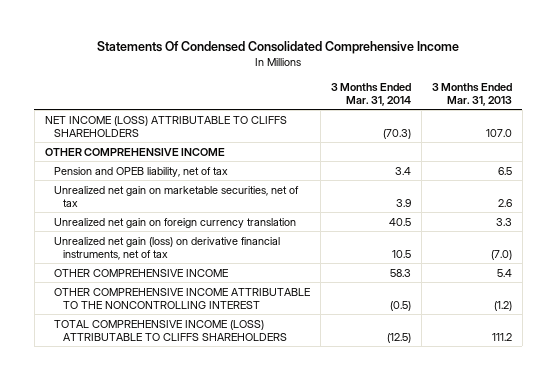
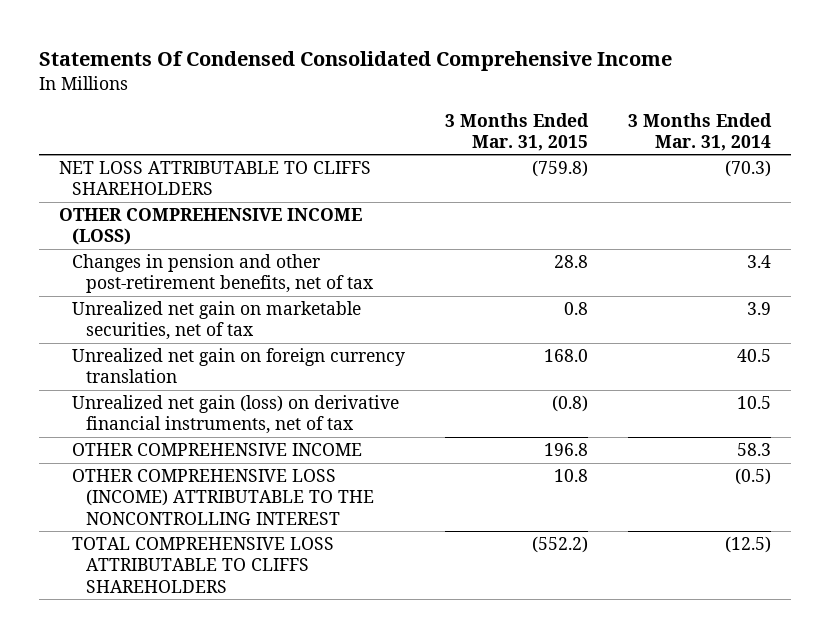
[431,82,512,106] 3 Months Ended Mar. 31, 2013 -> none
none -> [445,112,590,151] 3 Months Ended Mar. 31, 2015
[44,115,287,137] NET INCOME (LOSS) ATTRIBUTABLE TO CLIFFS SHAREHOLDERS -> [58,161,371,196] NET LOSS ATTRIBUTABLE TO CLIFFS SHAREHOLDERS
[44,147,225,156] OTHER COMPREHENSIVE INCOME -> [58,208,362,246] OTHER COMPREHENSIVE INCOME (LOSS)
[53,166,228,177] Pension and OPEB liability, net of tax -> [72,254,374,294] Changes in pension and other post-retirement benefits, net of tax
[53,287,310,309] OTHER COMPREHENSIVE INCOME ATTRIBUTABLE TO THE NONCONTROLLING INTEREST -> [72,469,374,525] OTHER COMPREHENSIVE LOSS (INCOME) ATTRIBUTABLE TO THE NONCONTROLLING INTEREST
[53,319,287,341] TOTAL COMPREHENSIVE INCOME (LOSS) ATTRIBUTABLE TO CLIFFS SHAREHOLDERS -> [72,537,335,593] TOTAL COMPREHENSIVE LOSS ATTRIBUTABLE TO CLIFFS SHAREHOLDERS

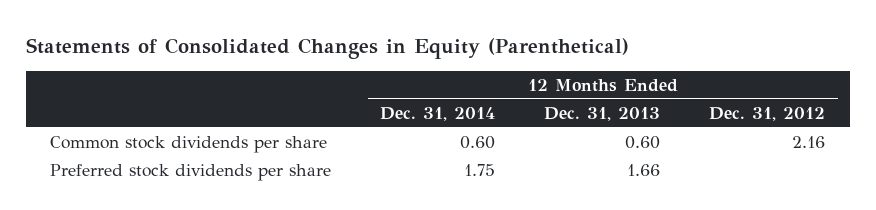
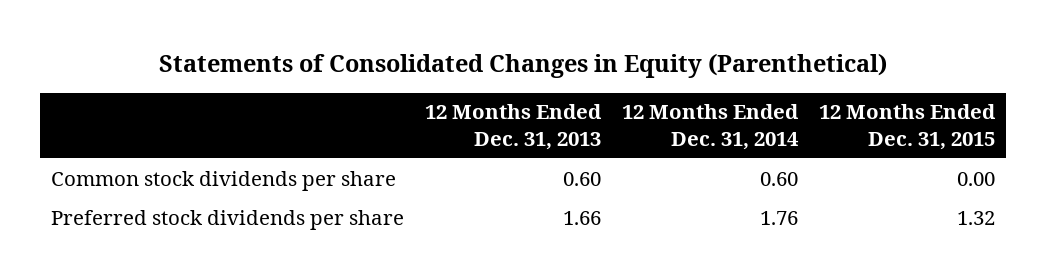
[709,106,826,121] Dec. 31, 2012 -> none
none -> [818,104,996,150] 12 Months Ended Dec. 31, 2015
[464,164,496,177] 1.75 -> [759,210,798,225] 1.76

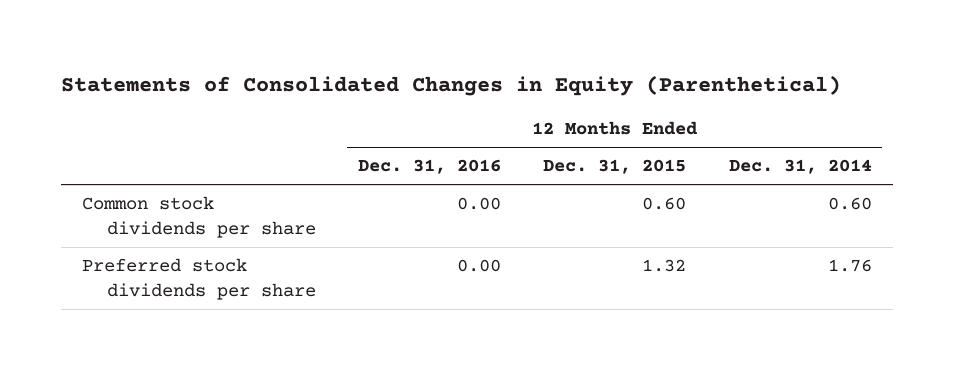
[424,104,602,150] 12 Months Ended Dec. 31, 2013 -> none
none -> [358,159,502,175] Dec. 31, 2016
[956,171,995,186] 0.00 -> [642,197,687,211] 0.60

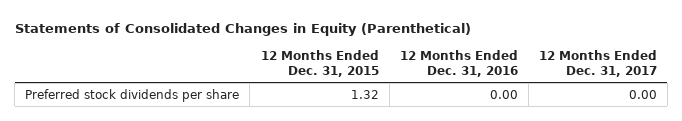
[728,159,872,175] Dec. 31, 2014 -> none
none -> [538,49,657,77] 12 Months Ended Dec. 31, 2017
[82,196,316,238] Common stock dividends per share -> none

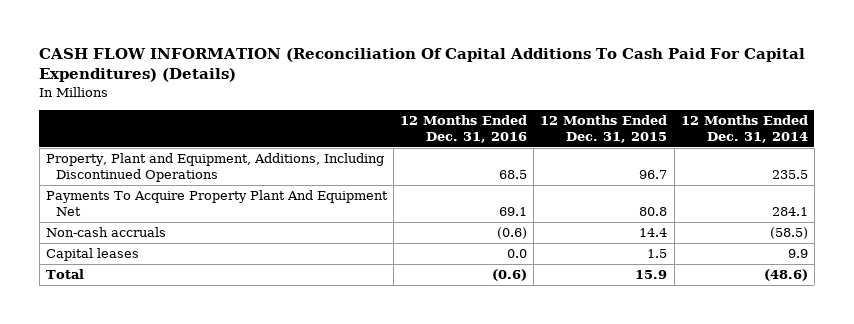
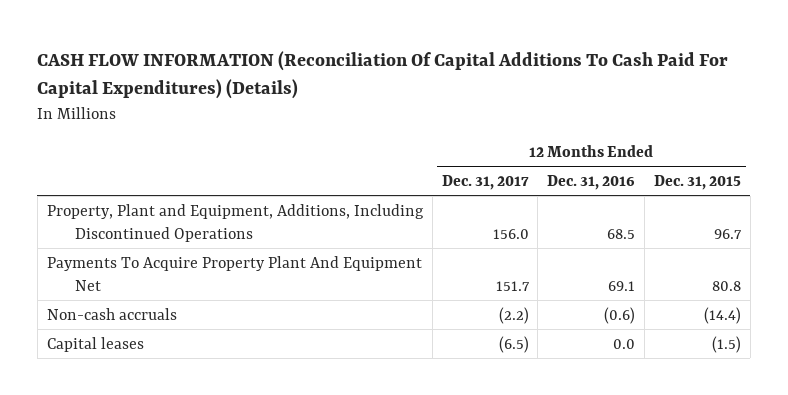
[680,114,808,143] 12 Months Ended Dec. 31, 2014 -> none
none -> [441,174,529,190] Dec. 31, 2017
[46,269,85,280] Total -> none
[639,228,668,238] 14.4 -> [704,306,742,324] (14.4)
[647,249,668,259] 1.5 -> [712,335,742,353] (1.5)

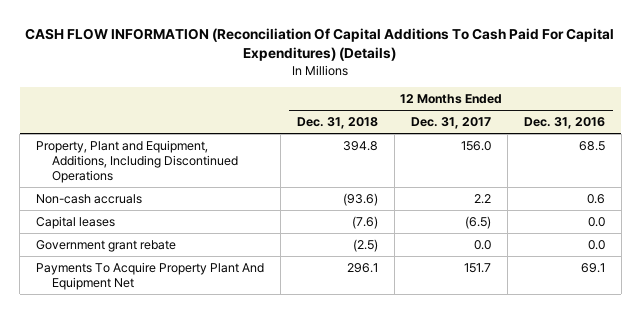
[654,174,742,190] Dec. 31, 2015 -> none
none -> [297,116,379,129] Dec. 31, 2018
[498,306,529,324] (2.2) -> [473,193,491,204] 2.2
[604,306,636,324] (0.6) -> [586,193,605,204] 0.6
none -> [36,239,177,252] Government grant rebate
[46,255,422,291] Payments To Acquire Property Plant And Equipment Net -> [36,261,265,290] Payments To Acquire Property Plant And Equipment Net

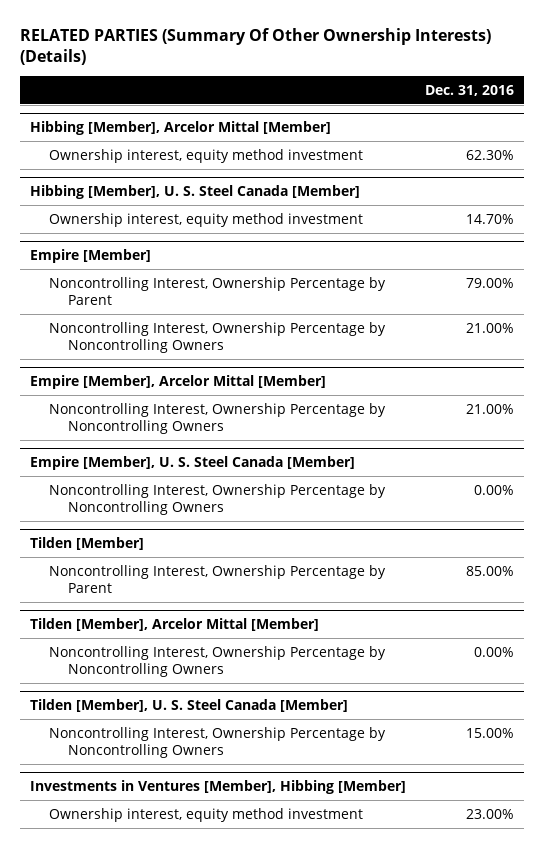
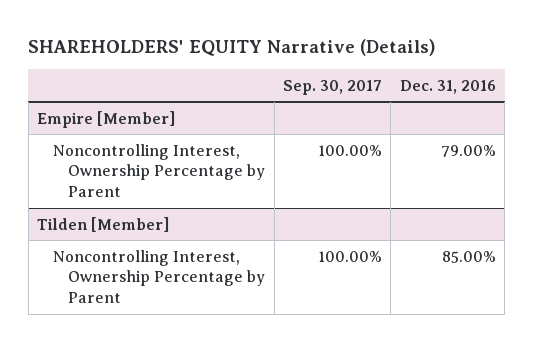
[20,28,492,66] RELATED PARTIES (Summary Of Other Ownership Interests) (Details) -> [28,39,437,57] SHAREHOLDERS' EQUITY Narrative (Details)
none -> [283,79,383,95] Sep. 30, 2017
[29,121,331,136] Hibbing [Member], Arcelor Mittal [Member] -> none
[48,148,363,163] Ownership interest, equity method investment -> none
[29,185,360,200] Hibbing [Member], U. S. Steel Canada [Member] -> none
[48,212,363,227] Ownership interest, equity method investment -> none
[48,321,386,353] Noncontrolling Interest, Ownership Percentage by Noncontrolling Owners -> none
[29,375,326,390] Empire [Member], Arcelor Mittal [Member] -> none
[48,402,386,434] Noncontrolling Interest, Ownership Percentage by Noncontrolling Owners -> none
[29,456,355,471] Empire [Member], U. S. Steel Canada [Member] -> none
[48,483,386,515] Noncontrolling Interest, Ownership Percentage by Noncontrolling Owners -> none
[29,618,319,632] Tilden [Member], Arcelor Mittal [Member] -> none
[48,645,386,677] Noncontrolling Interest, Ownership Percentage by Noncontrolling Owners -> none
[29,699,348,713] Tilden [Member], U. S. Steel Canada [Member] -> none
[48,726,386,758] Noncontrolling Interest, Ownership Percentage by Noncontrolling Owners -> none
[29,780,406,795] Investments in Ventures [Member], Hibbing [Member] -> none
[48,807,363,822] Ownership interest, equity method investment -> none

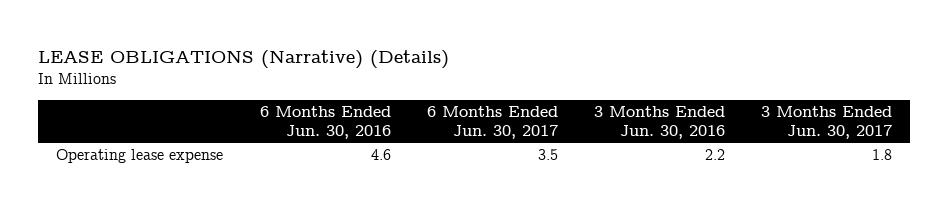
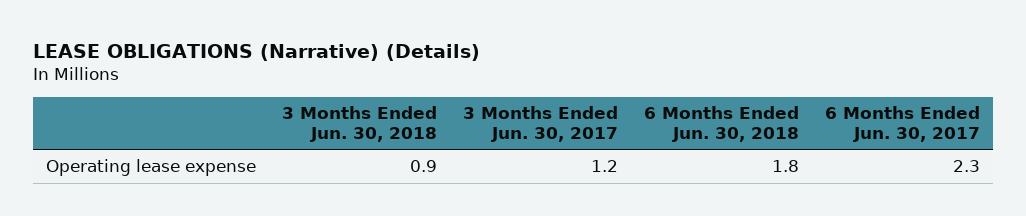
[259,105,391,139] 6 Months Ended Jun. 30, 2016 -> none
[594,105,726,139] 3 Months Ended Jun. 30, 2016 -> none
none -> [282,105,438,143] 3 Months Ended Jun. 30, 2018
none -> [644,105,800,143] 6 Months Ended Jun. 30, 2018
[537,149,558,161] 3.5 -> [953,160,981,173] 2.3
[872,149,893,161] 1.8 -> [591,160,619,173] 1.2

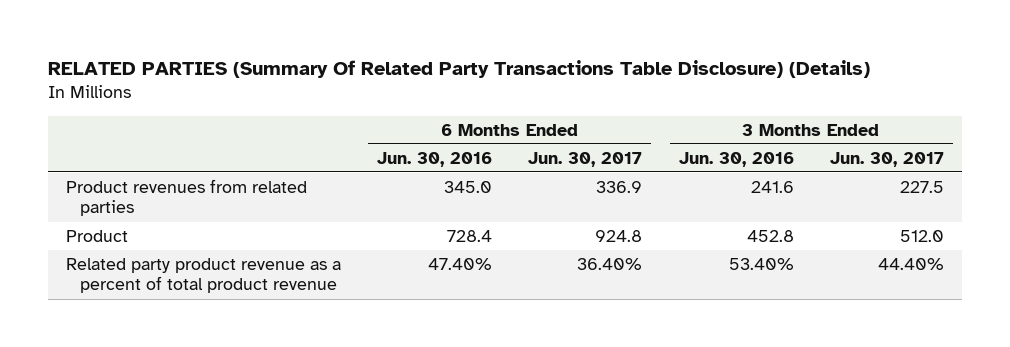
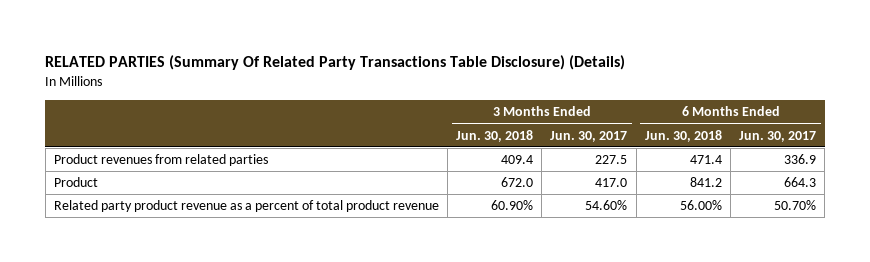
[377,151,493,167] Jun. 30, 2016 -> none
[678,151,794,167] Jun. 30, 2016 -> none
none -> [456,129,534,142] Jun. 30, 2018
none -> [644,129,722,142] Jun. 30, 2018
[595,229,643,242] 924.8 -> [784,177,817,188] 664.3
[899,229,944,242] 512.0 -> [595,178,628,188] 417.0
[577,257,643,270] 36.40% -> [774,200,817,211] 50.70%
[877,257,944,270] 44.40% -> [585,200,628,211] 54.60%

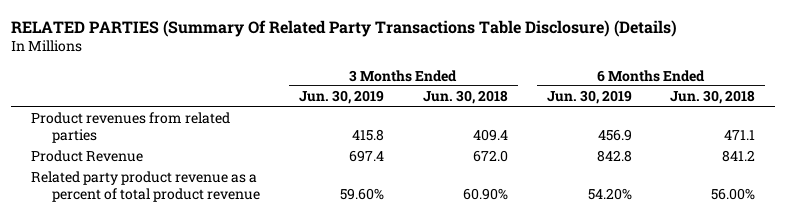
[550,130,628,142] Jun. 30, 2017 -> none
[739,130,817,142] Jun. 30, 2017 -> none
none -> [299,90,385,105] Jun. 30, 2019
none -> [546,90,632,105] Jun. 30, 2019
[689,155,722,165] 471.4 -> [724,130,756,141] 471.1
[53,177,98,188] Product -> [30,150,143,163] Product Revenue

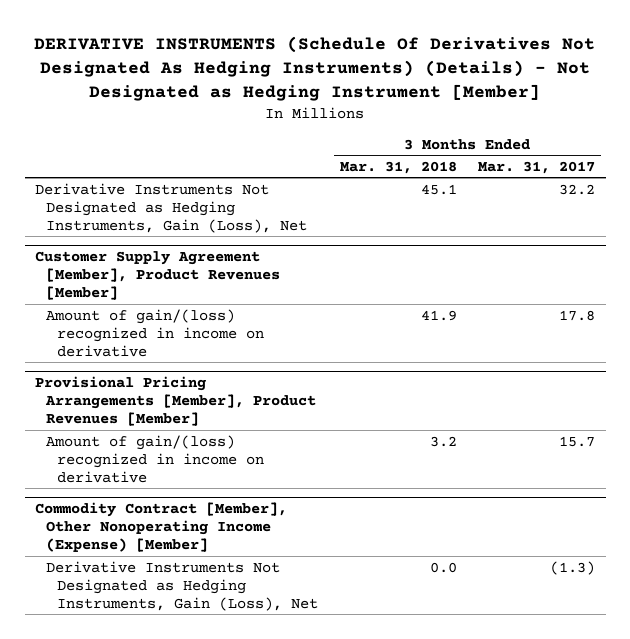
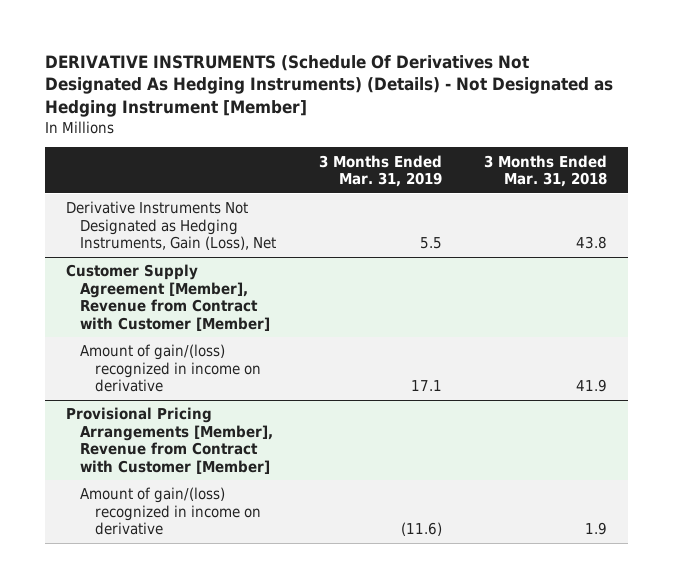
[478,160,596,174] Mar. 31, 2017 -> none
none -> [318,154,442,188] 3 Months Ended Mar. 31, 2019
[35,250,281,301] Customer Supply Agreement [Member], Product Revenues [Member] -> none
[420,183,457,195] 45.1 -> [576,236,608,250] 43.8
none -> [66,264,271,331] Customer Supply Agreement [Member], Revenue from Contract with Customer [Member]
[35,375,317,427] Provisional Pricing Arrangements [Member], Product Revenues [Member] -> none
[35,501,288,553] Commodity Contract [Member], Other Nonoperating Income (Expense) [Member] -> none
[46,560,319,611] Derivative Instruments Not Designated as Hedging Instruments, Gain (Loss), Net -> none
none -> [66,407,274,474] Provisional Pricing Arrangements [Member], Revenue from Contract with Customer [Member]
[429,435,457,447] 3.2 -> [585,522,608,536] 1.9

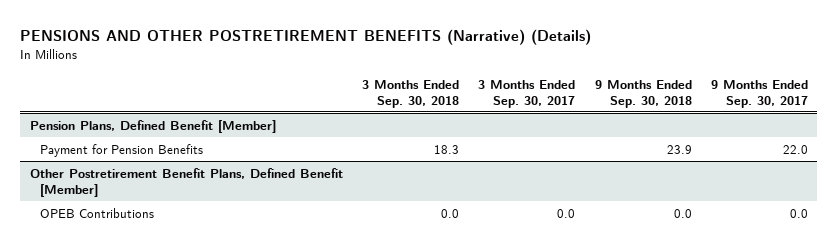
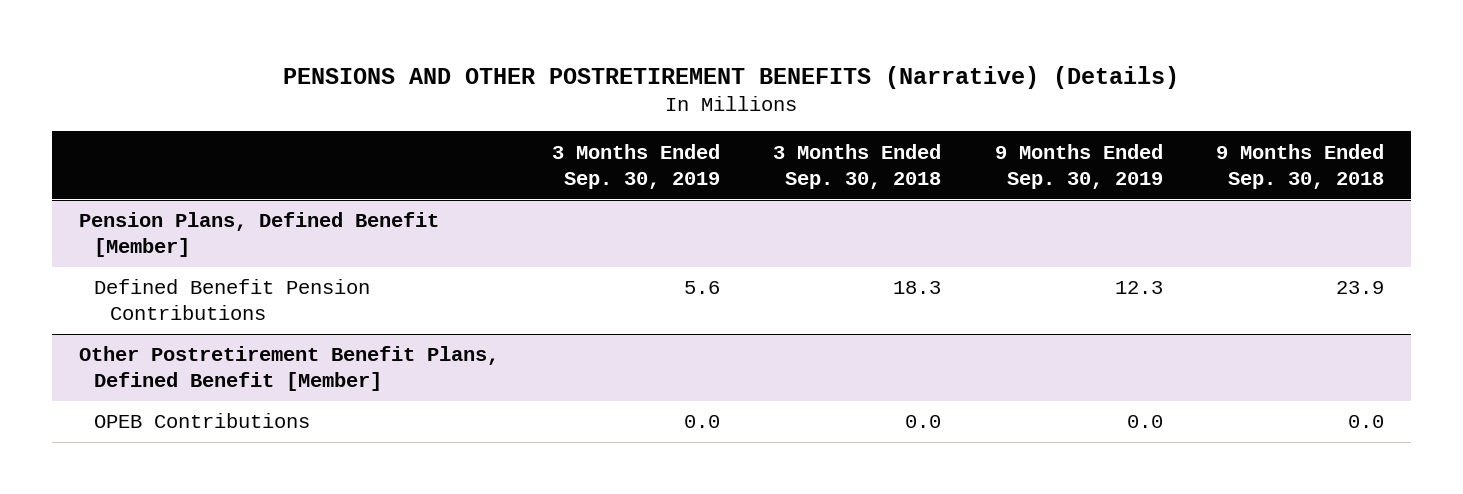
[478,79,576,108] 3 Months Ended Sep. 30, 2017 -> none
[710,79,808,108] 9 Months Ended Sep. 30, 2017 -> none
none -> [552,143,721,189] 3 Months Ended Sep. 30, 2019
none -> [994,143,1163,189] 9 Months Ended Sep. 30, 2019
[40,143,204,157] Payment for Pension Benefits -> [94,279,371,321] Defined Benefit Pension Contributions

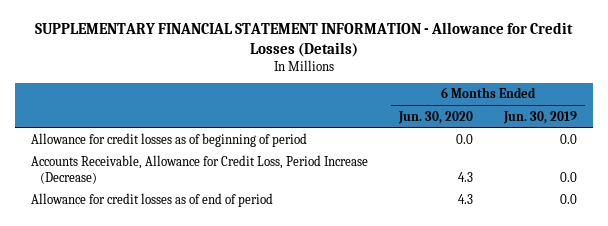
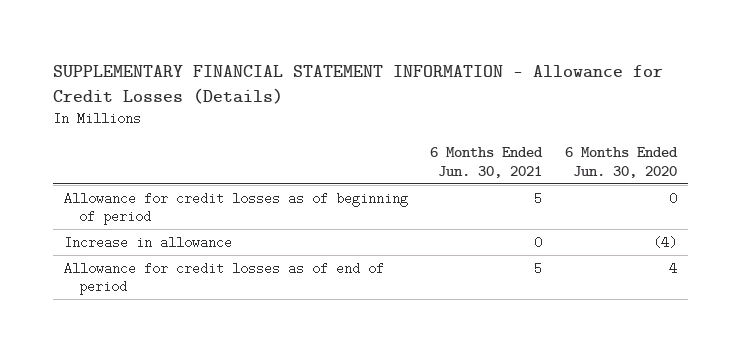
[503,110,578,124] Jun. 30, 2019 -> none
none -> [430,147,544,178] 6 Months Ended Jun. 30, 2021
[455,134,473,145] 0.0 -> [668,191,677,205] 0
[30,155,368,184] Accounts Receivable, Allowance for Credit Loss, Period Increase (Decrease) -> [63,235,232,249] Increase in allowance
[457,171,473,182] 4.3 -> [652,235,677,249] (4)
[457,194,473,205] 4.3 -> [668,261,677,275] 4

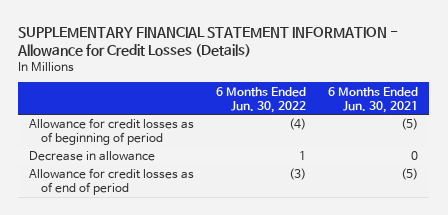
[564,147,678,178] 6 Months Ended Jun. 30, 2020 -> none
none -> [216,86,307,113] 6 Months Ended Jun. 30, 2022
[534,191,543,205] 5 -> [401,118,419,131] (5)
[63,235,232,249] Increase in allowance -> [29,151,156,162] Decrease in allowance
[534,261,543,275] 5 -> [401,168,419,181] (5)

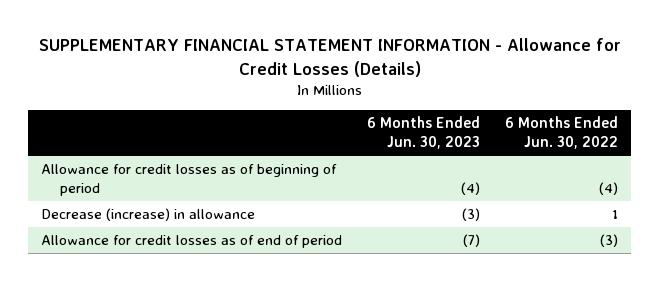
[328,86,419,113] 6 Months Ended Jun. 30, 2021 -> none
none -> [367,116,481,150] 6 Months Ended Jun. 30, 2023
[29,151,156,162] Decrease in allowance -> [40,208,255,222] Decrease (increase) in allowance

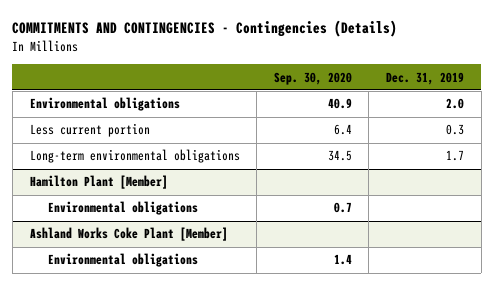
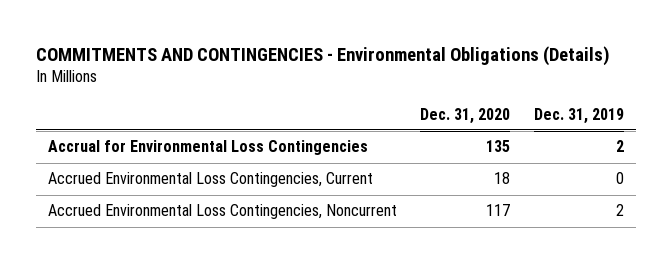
[12,20,398,38] COMMITMENTS AND CONTINGENCIES - Contingencies (Details) -> [36,45,611,66] COMMITMENTS AND CONTINGENCIES - Environmental Obligations (Details)
[273,71,352,85] Sep. 30, 2020 -> none
none -> [420,107,511,124] Dec. 31, 2020
[29,97,180,112] Environmental obligations -> none
[29,123,150,138] Less current portion -> none
[29,149,240,164] Long-term environmental obligations -> none
[29,175,168,190] Hamilton Plant [Member] -> none
[47,201,198,216] Environmental obligations -> none
[29,227,228,242] Ashland Works Coke Plant [Member] -> none
[47,253,198,268] Environmental obligations -> none
none -> [47,140,368,156] Accrual for Environmental Loss Contingencies
none -> [47,172,373,188] Accrued Environmental Loss Contingencies, Current
none -> [47,204,397,220] Accrued Environmental Loss Contingencies, Noncurrent

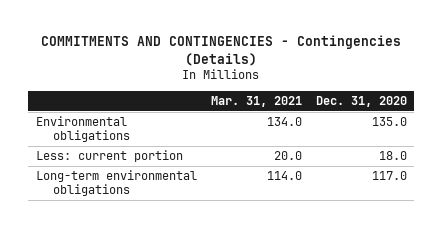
[36,45,611,66] COMMITMENTS AND CONTINGENCIES - Environmental Obligations (Details) -> [41,35,402,66] COMMITMENTS AND CONTINGENCIES - Contingencies (Details)
[533,107,624,124] Dec. 31, 2019 -> none
none -> [210,95,302,107] Mar. 31, 2021
[47,140,368,156] Accrual for Environmental Loss Contingencies -> none
[47,172,373,188] Accrued Environmental Loss Contingencies, Current -> none
[47,204,397,220] Accrued Environmental Loss Contingencies, Noncurrent -> none
none -> [35,116,131,143] Environmental obligations
none -> [35,150,183,163] Less: current portion
none -> [35,170,197,197] Long-term environmental obligations

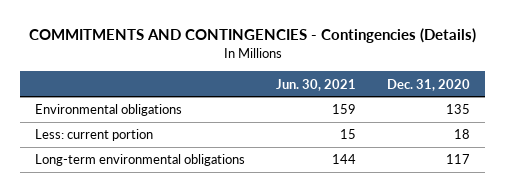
[210,95,302,107] Mar. 31, 2021 -> none
none -> [276,78,357,91] Jun. 30, 2021
[371,117,407,127] 135.0 -> [446,104,471,115] 135
[378,151,407,161] 18.0 -> [454,129,471,140] 18
[371,171,407,181] 117.0 -> [446,154,471,165] 117

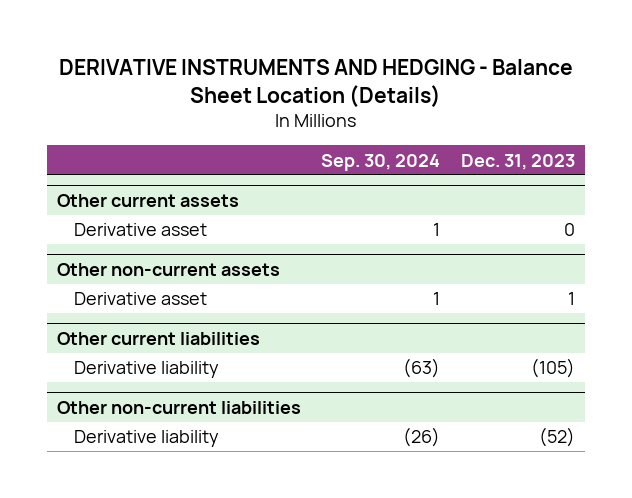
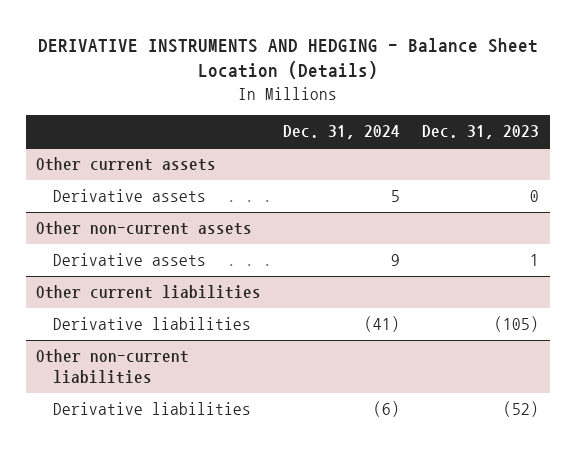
[321,153,441,171] Sep. 30, 2024 -> none
none -> [283,125,401,140] Dec. 31, 2024
[74,223,208,237] Derivative asset -> [53,189,207,203] Derivative assets
[74,292,208,306] Derivative asset -> [53,253,207,267] Derivative assets
[74,361,220,379] Derivative liability -> [53,317,252,331] Derivative liabilities
[74,430,220,448] Derivative liability -> [53,402,252,416] Derivative liabilities

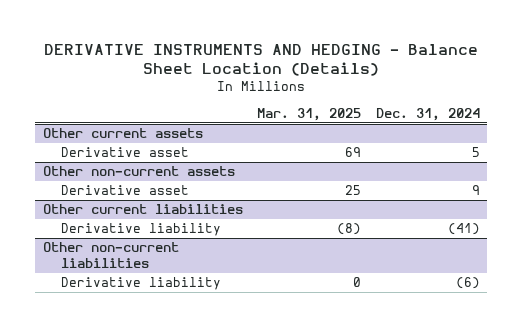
[422,125,540,140] Dec. 31, 2023 -> none
none -> [257,107,362,121] Mar. 31, 2025
[53,189,207,203] Derivative assets -> [60,147,189,158] Derivative asset
[53,253,207,267] Derivative assets -> [60,185,189,196] Derivative asset
[53,317,252,331] Derivative liabilities -> [60,223,221,237] Derivative liability
[53,402,252,416] Derivative liabilities -> [60,277,221,291] Derivative liability

